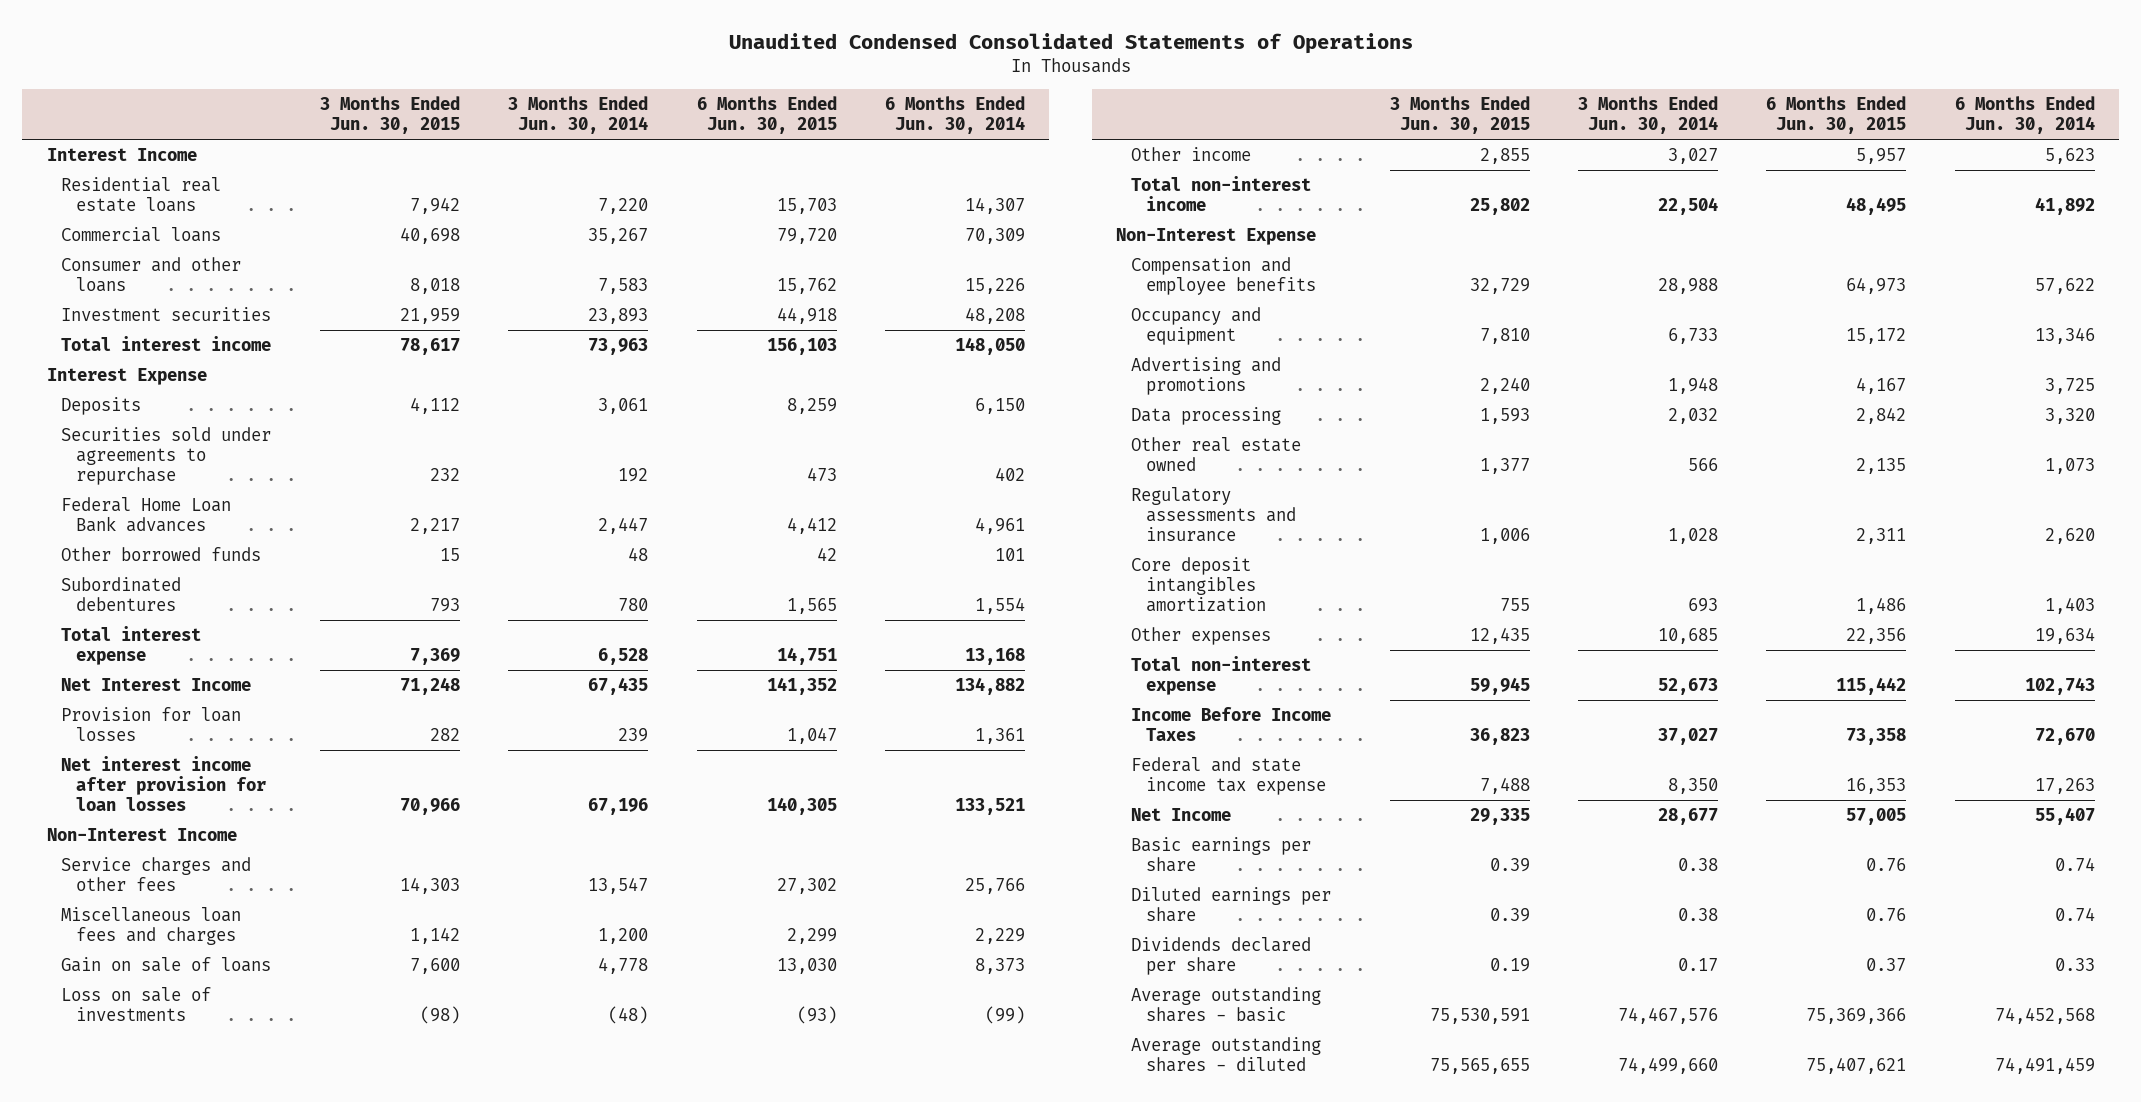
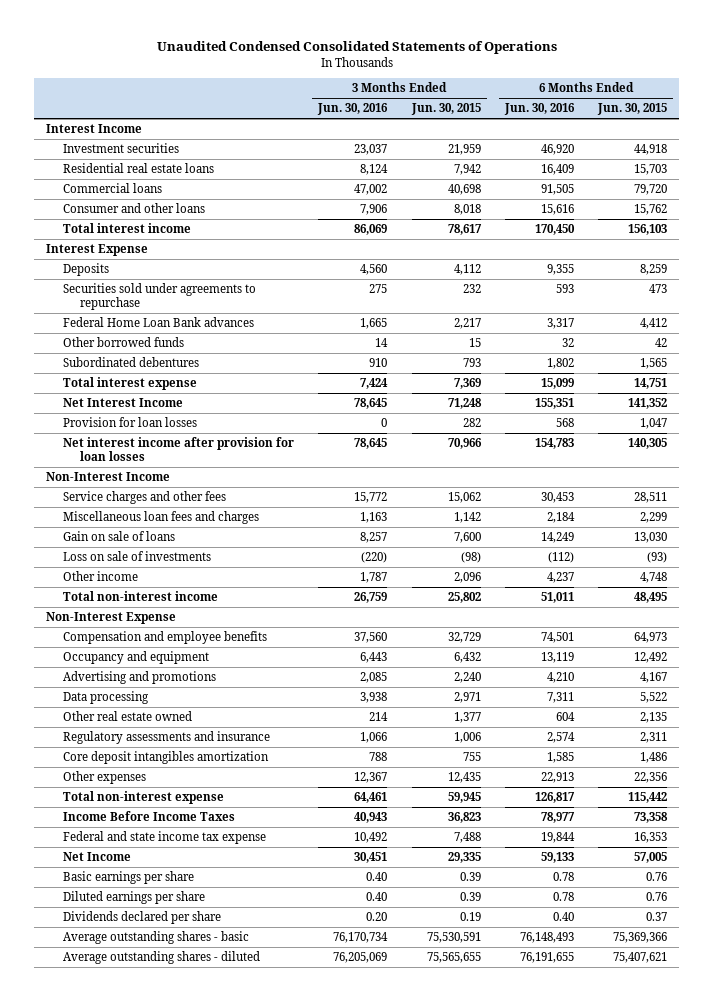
[508,96,649,135] 3 Months Ended Jun. 30, 2014 -> none
[884,96,1025,135] 6 Months Ended Jun. 30, 2014 -> none
none -> [317,103,389,116] Jun. 30, 2016
none -> [503,103,575,116] Jun. 30, 2016
[61,306,272,321] Investment securities -> [63,143,180,154] Investment securities
[399,876,460,894] 14,303 -> [447,492,481,504] 15,062
[776,877,837,894] 27,302 -> [634,492,668,504] 28,511
[1479,147,1530,164] 2,855 -> [453,572,481,584] 2,096
[1856,147,1907,164] 5,957 -> [640,572,668,584] 4,748
[1479,327,1530,344] 7,810 -> [453,652,481,664] 6,432
[1846,327,1907,344] 15,172 -> [634,652,668,664] 12,492
[1479,407,1530,424] 1,593 -> [453,692,481,704] 2,971
[1856,406,1907,424] 2,842 -> [640,692,668,704] 5,522

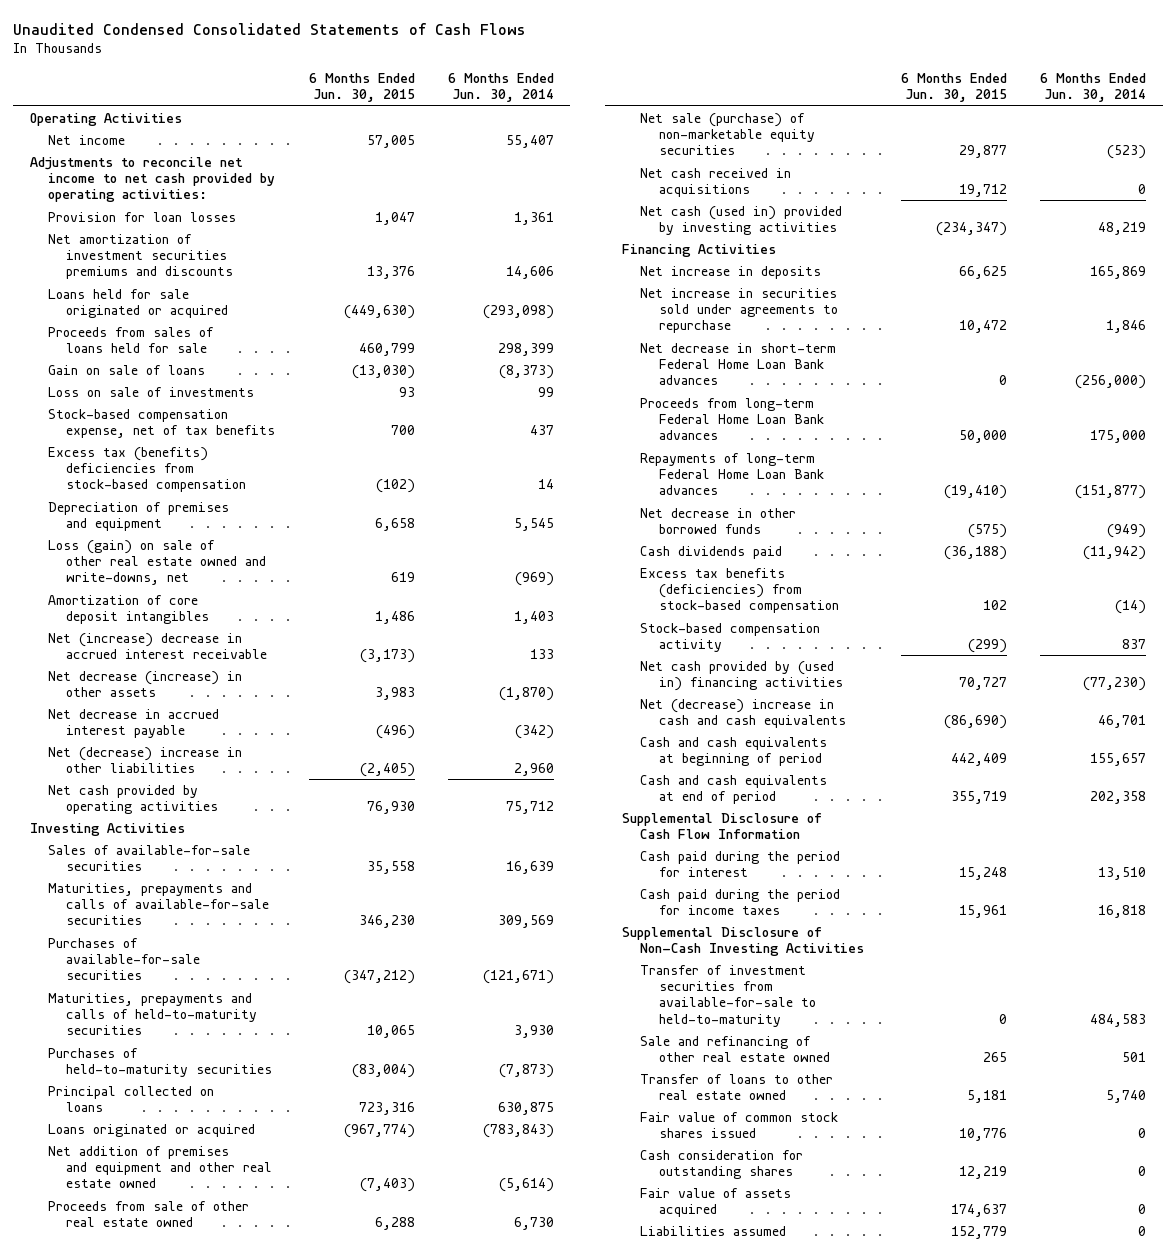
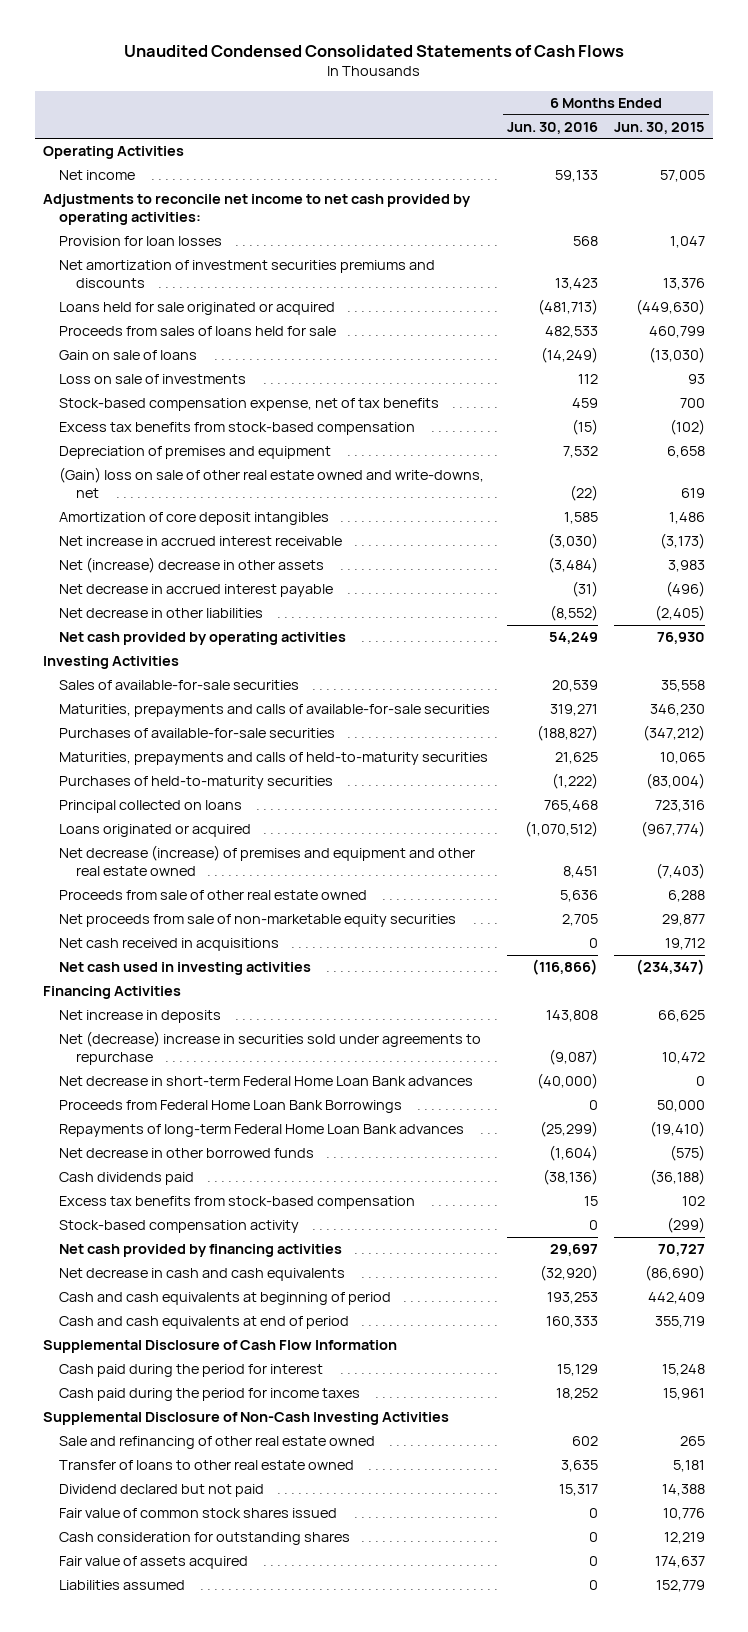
[447,73,554,103] 6 Months Ended Jun. 30, 2014 -> none
none -> [506,121,598,134] Jun. 30, 2016
[47,446,247,493] Excess tax (benefits) deficiencies from stock-based compensation -> [59,422,416,436] Excess tax benefits from stock-based compensation
[47,539,267,586] Loss (gain) on sale of other real estate owned and write-downs, net -> [59,467,485,498] (Gain) loss on sale of other real estate owned and write-downs, net
[47,632,268,660] Net (increase) decrease in accrued interest receivable -> [59,536,343,547] Net increase in accrued interest receivable
[47,670,242,698] Net decrease (increase) in other assets -> [59,557,325,574] Net (increase) decrease in other assets
[47,746,242,774] Net (decrease) increase in other liabilities -> [59,608,264,619] Net decrease in other liabilities
[47,1145,273,1189] Net addition of premises and equipment and other real estate owned -> [59,845,476,876] Net decrease (increase) of premises and equipment and other real estate owned
[640,112,815,156] Net sale (purchase) of non-marketable equity securities -> [59,914,457,928] Net proceeds from sale of non-marketable equity securities
[640,205,843,236] Net cash (used in) provided by investing activities -> [59,962,312,976] Net cash used in investing activities
[640,287,838,334] Net increase in securities sold under agreements to repurchase -> [59,1031,482,1065] Net (decrease) increase in securities sold under agreements to repurchase
[640,397,824,441] Proceeds from long-term Federal Home Loan Bank advances -> [59,1100,403,1114] Proceeds from Federal Home Loan Bank Borrowings
[640,567,839,614] Excess tax benefits (deficiencies) from stock-based compensation -> [59,1196,416,1210] Excess tax benefits from stock-based compensation
[640,660,843,692] Net cash provided by (used in) financing activities -> [59,1244,343,1258] Net cash provided by financing activities
[640,698,846,729] Net (decrease) increase in cash and cash equivalents -> [59,1268,346,1282] Net decrease in cash and cash equivalents
[640,964,816,1027] Transfer of investment securities from available-for-sale to held-to-maturity -> none
none -> [59,1484,265,1498] Dividend declared but not paid

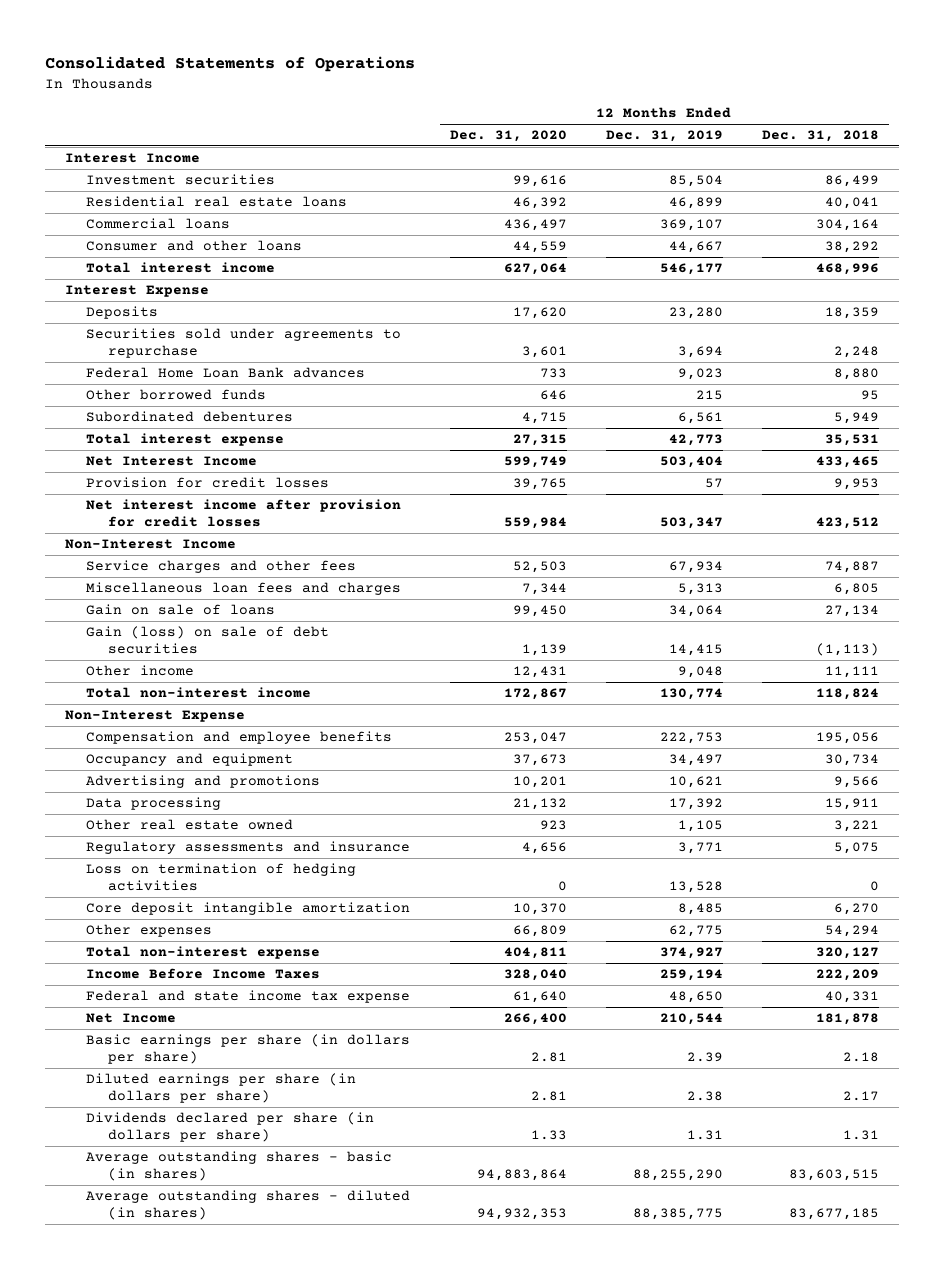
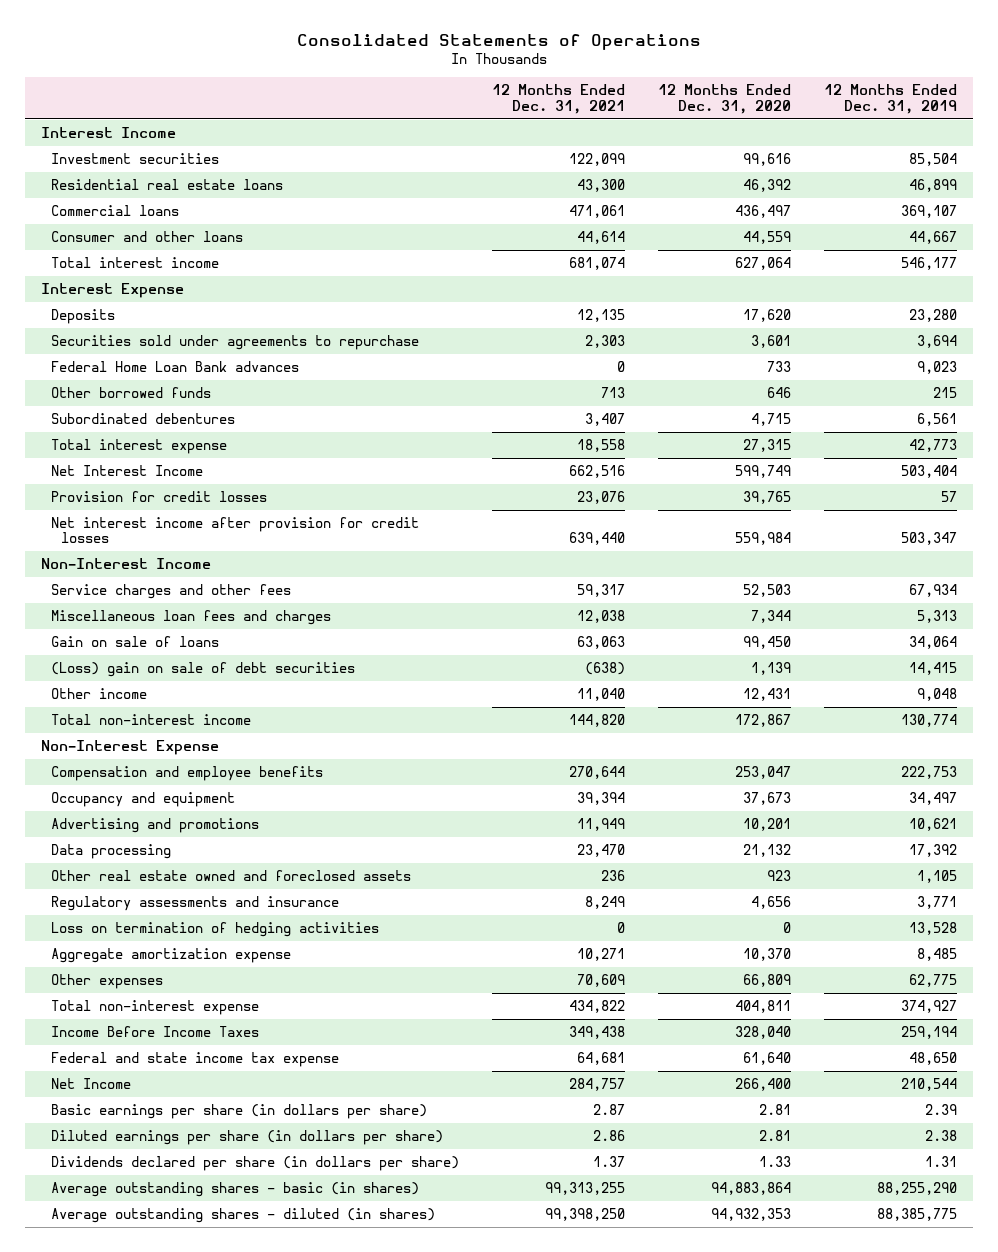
[762,130,880,143] Dec. 31, 2018 -> none
none -> [492,84,626,114] 12 Months Ended Dec. 31, 2021
[86,626,330,655] Gain (loss) on sale of debt securities -> [51,661,356,677] (Loss) gain on sale of debt securities
[86,819,294,831] Other real estate owned -> [51,869,412,881] Other real estate owned and foreclosed assets
[86,902,411,916] Core deposit intangible amortization -> [51,947,292,963] Aggregate amortization expense

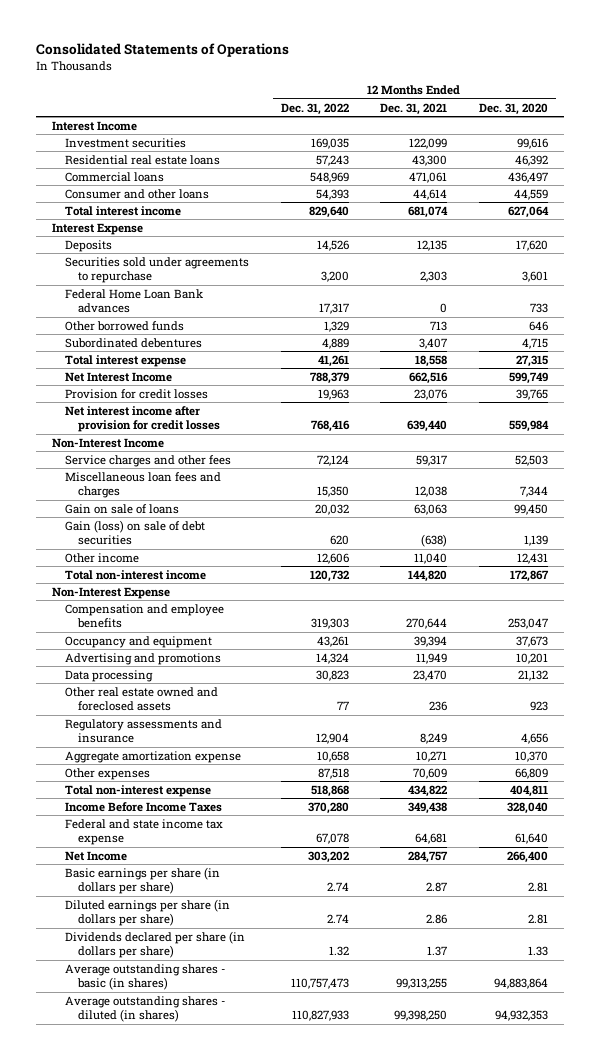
[823,84,957,114] 12 Months Ended Dec. 31, 2019 -> none
none -> [280,102,349,115] Dec. 31, 2022
[51,661,356,677] (Loss) gain on sale of debt securities -> [65,519,206,546] Gain (loss) on sale of debt securities
[51,921,380,937] Loss on termination of hedging activities -> none

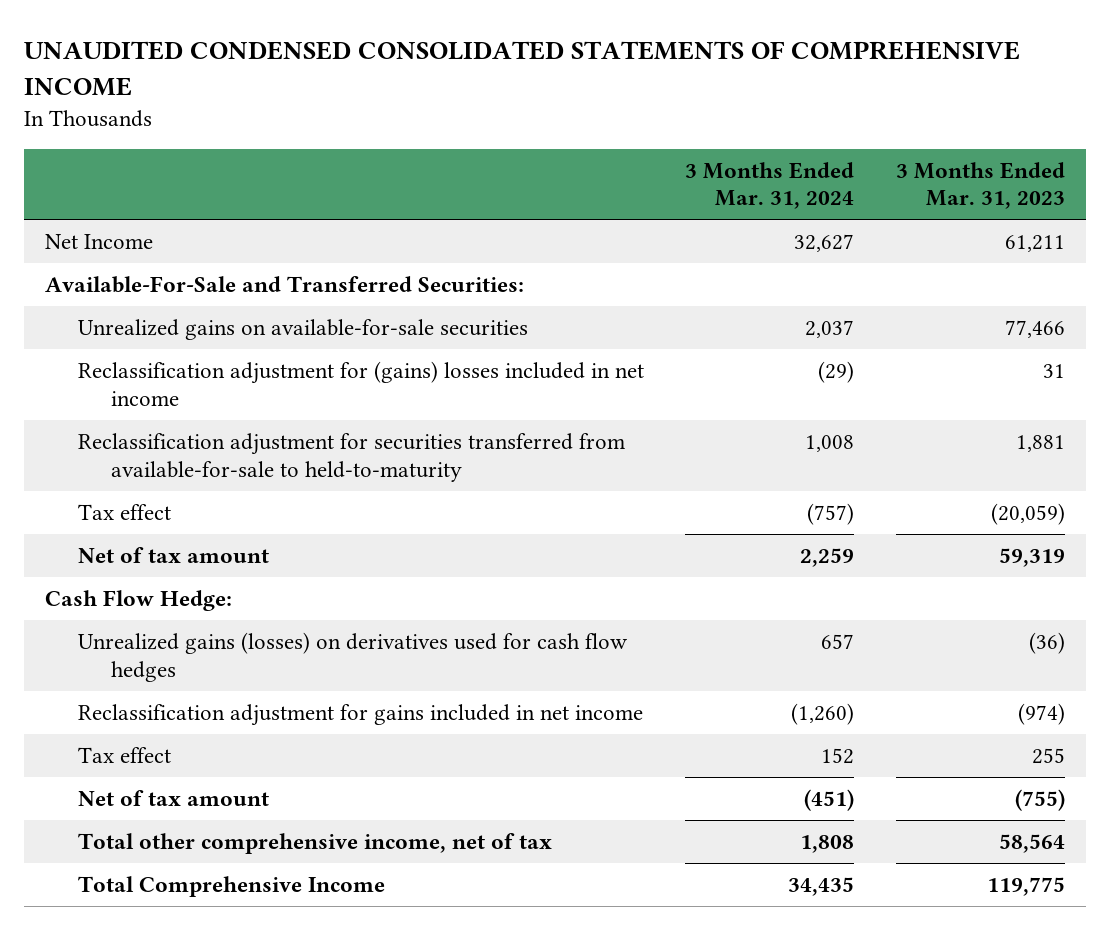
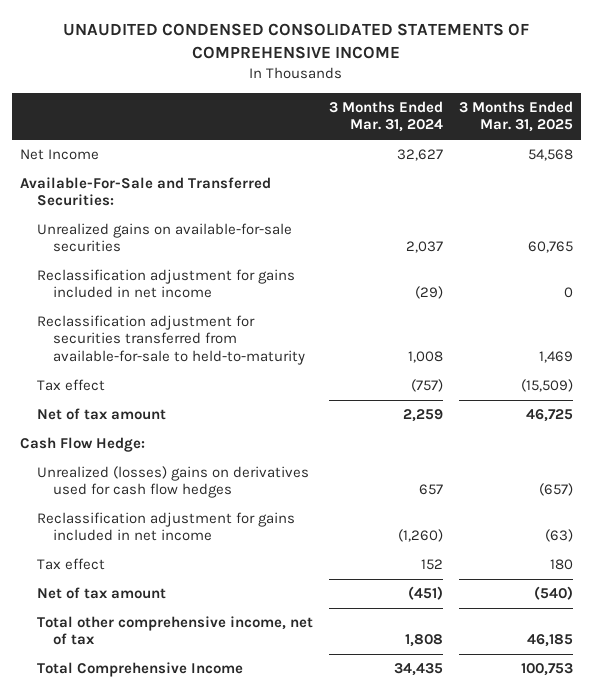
[895,161,1065,210] 3 Months Ended Mar. 31, 2023 -> none
none -> [458,101,573,133] 3 Months Ended Mar. 31, 2025
[77,360,644,406] Reclassification adjustment for (gains) losses included in net income -> [36,269,295,299] Reclassification adjustment for gains included in net income
[77,631,628,682] Unrealized gains (losses) on derivatives used for cash flow hedges -> [36,466,309,499] Unrealized (losses) gains on derivatives used for cash flow hedges

